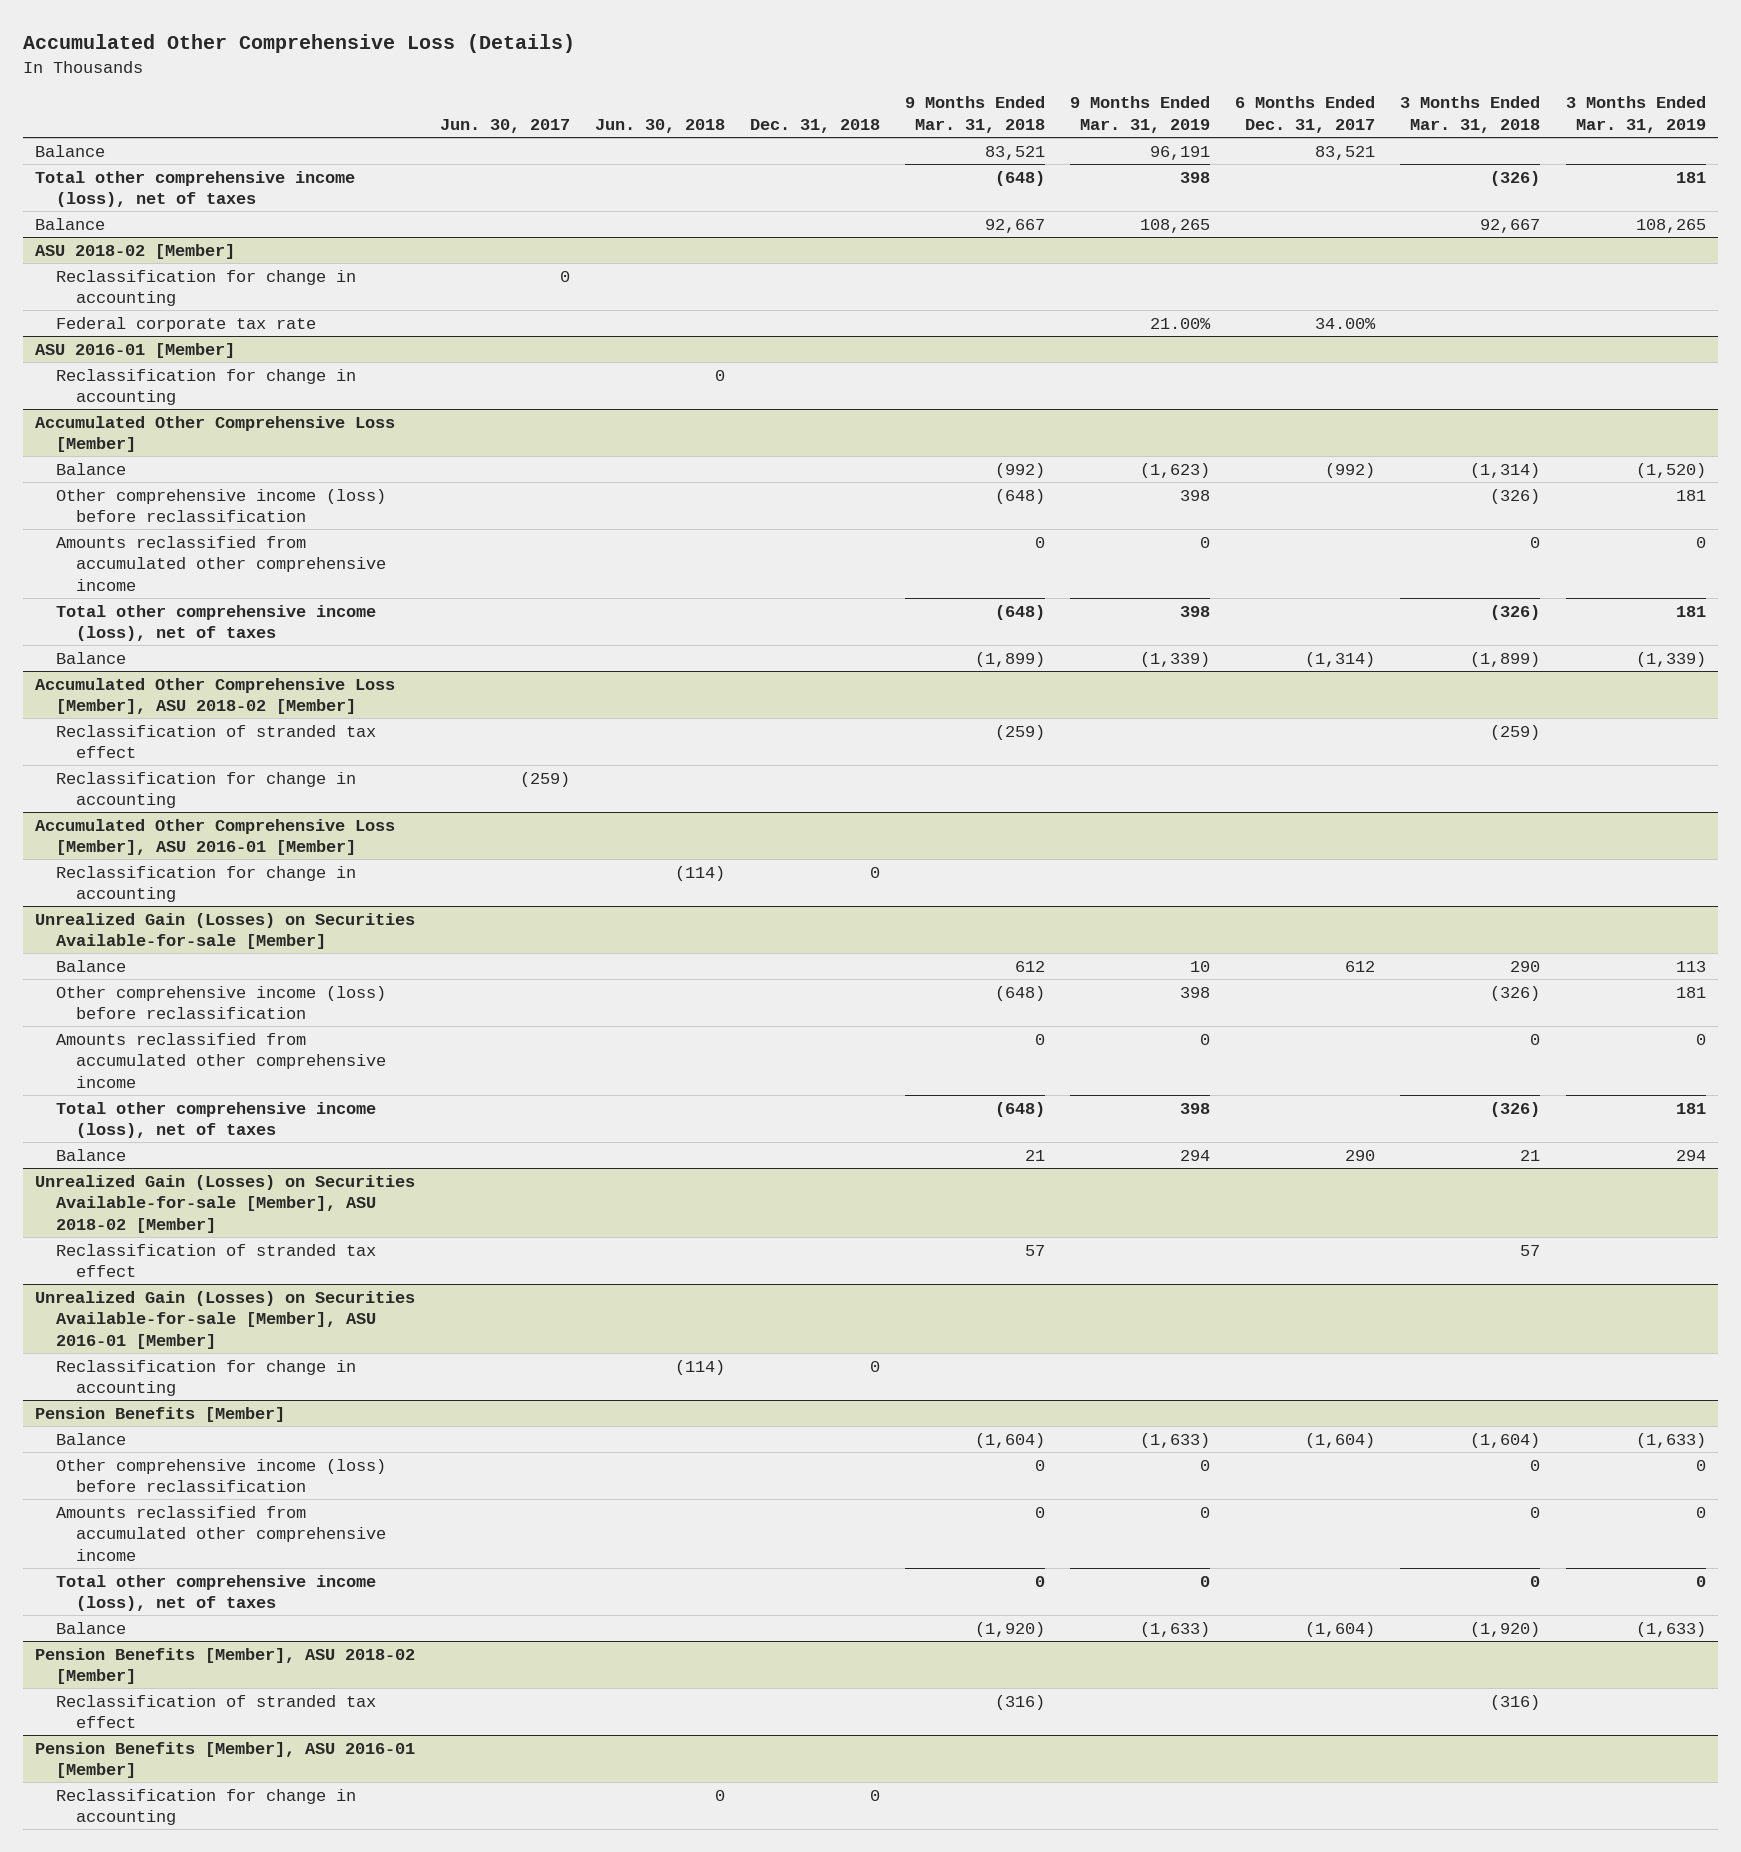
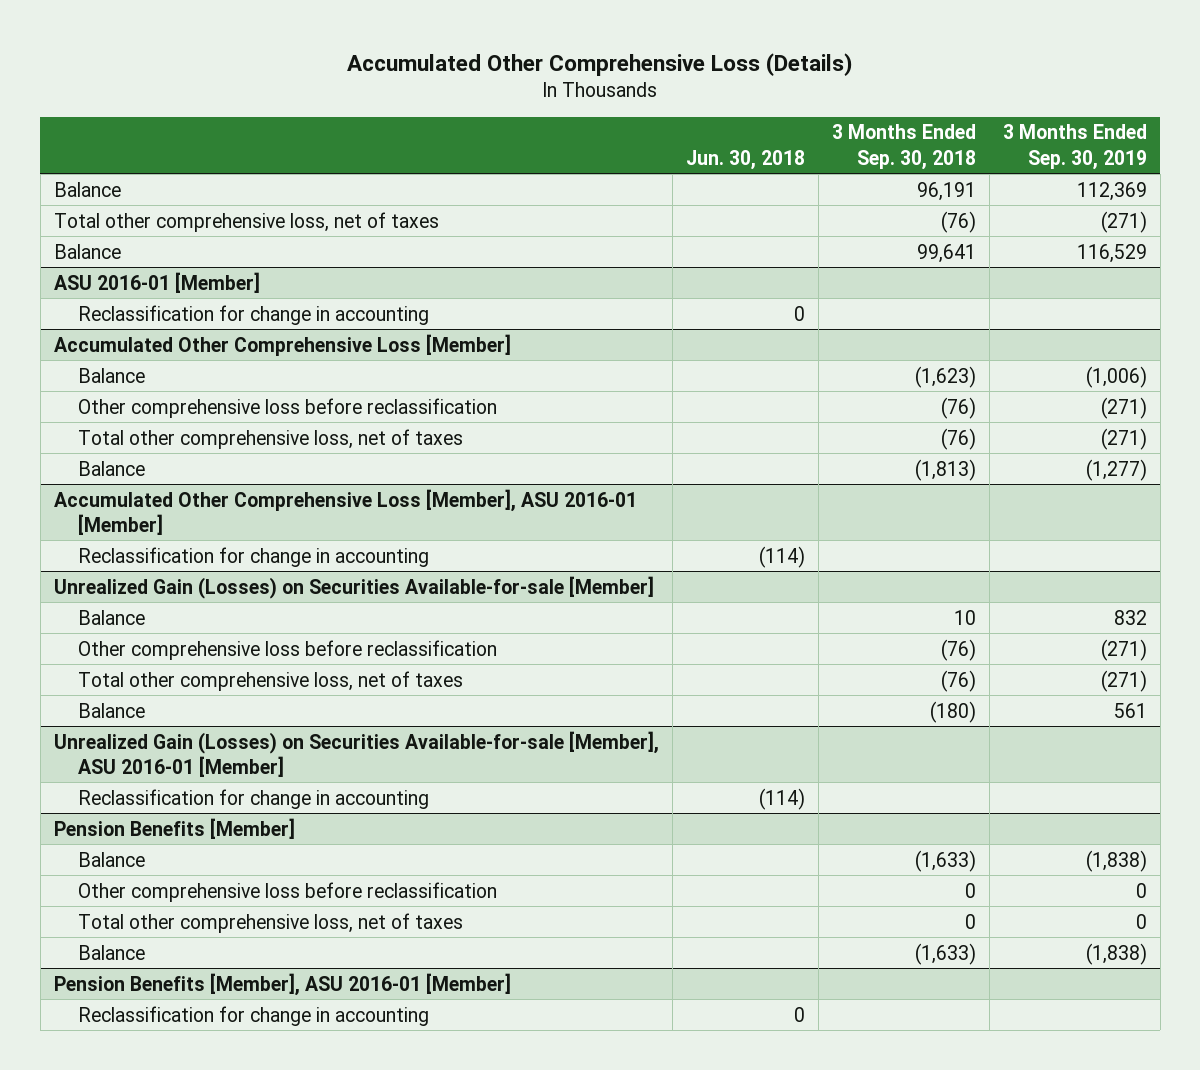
[440,118,571,133] Jun. 30, 2017 -> none
[750,118,881,133] Dec. 31, 2018 -> none
[905,96,1046,133] 9 Months Ended Mar. 31, 2018 -> none
[1070,96,1211,133] 9 Months Ended Mar. 31, 2019 -> none
[1235,96,1376,133] 6 Months Ended Dec. 31, 2017 -> none
[1400,96,1541,133] 3 Months Ended Mar. 31, 2018 -> none
[1565,96,1706,133] 3 Months Ended Mar. 31, 2019 -> none
none -> [831,124,976,170] 3 Months Ended Sep. 30, 2018
none -> [1002,124,1147,170] 3 Months Ended Sep. 30, 2019
[35,170,356,208] Total other comprehensive income (loss), net of taxes -> [53,211,439,232] Total other comprehensive loss, net of taxes
[35,243,236,259] ASU 2018-02 [Member] -> none
[55,269,356,307] Reclassification for change in accounting -> none
[55,316,316,332] Federal corporate tax rate -> none
[55,535,387,591] Amounts reclassified from accumulated other comprehensive income -> none
[55,488,386,523] Other comprehensive income (loss) before reclassification -> [77,397,497,418] Other comprehensive loss before reclassification
[55,604,376,642] Total other comprehensive income (loss), net of taxes -> [77,428,463,449] Total other comprehensive loss, net of taxes
[35,677,396,715] Accumulated Other Comprehensive Loss [Member], ASU 2018-02 [Member] -> none
[55,724,376,759] Reclassification of stranded tax effect -> none
[55,771,356,809] Reclassification for change in accounting -> none
[55,1032,387,1088] Amounts reclassified from accumulated other comprehensive income -> none
[55,985,386,1020] Other comprehensive income (loss) before reclassification -> [77,639,497,660] Other comprehensive loss before reclassification
[55,1101,376,1139] Total other comprehensive income (loss), net of taxes -> [77,670,463,691] Total other comprehensive loss, net of taxes
[35,1174,416,1233] Unrealized Gain (Losses) on Securities Available-for-sale [Member], ASU 2018-02 [Member] -> none
[55,1243,376,1278] Reclassification of stranded tax effect -> none
[55,1505,387,1561] Amounts reclassified from accumulated other comprehensive income -> none
[55,1458,386,1493] Other comprehensive income (loss) before reclassification -> [77,881,497,902] Other comprehensive loss before reclassification
[55,1574,376,1612] Total other comprehensive income (loss), net of taxes -> [77,912,463,933] Total other comprehensive loss, net of taxes
[35,1647,416,1685] Pension Benefits [Member], ASU 2018-02 [Member] -> none
[55,1694,376,1729] Reclassification of stranded tax effect -> none

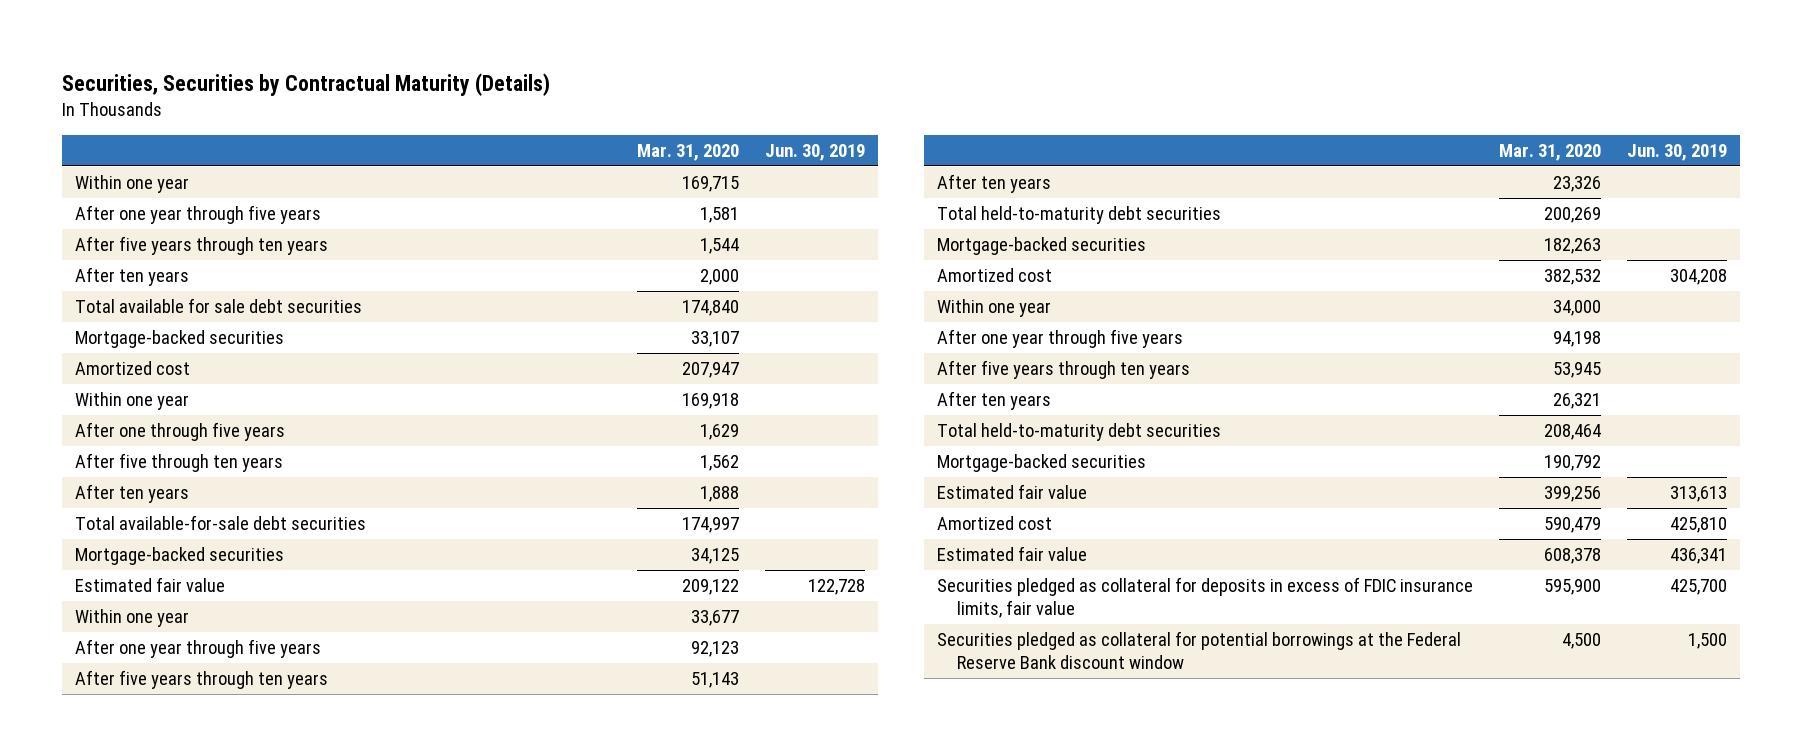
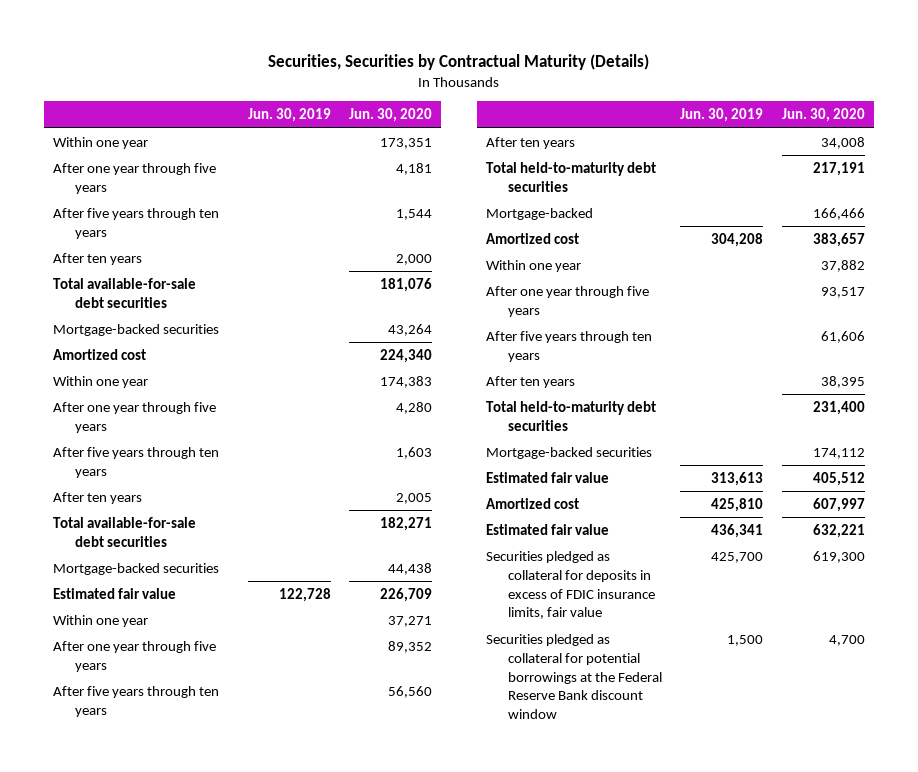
[636,143,739,161] Mar. 31, 2020 -> none
none -> [348,108,432,123] Jun. 30, 2020
[74,298,362,314] Total available for sale debt securities -> [53,277,197,308] Total available-for-sale debt securities
[74,422,285,442] After one through five years -> [53,401,217,433] After one year through five years
[74,453,283,473] After five through ten years -> [53,446,220,478] After five years through ten years
[937,237,1147,256] Mortgage-backed securities -> [486,207,594,220] Mortgage-backed

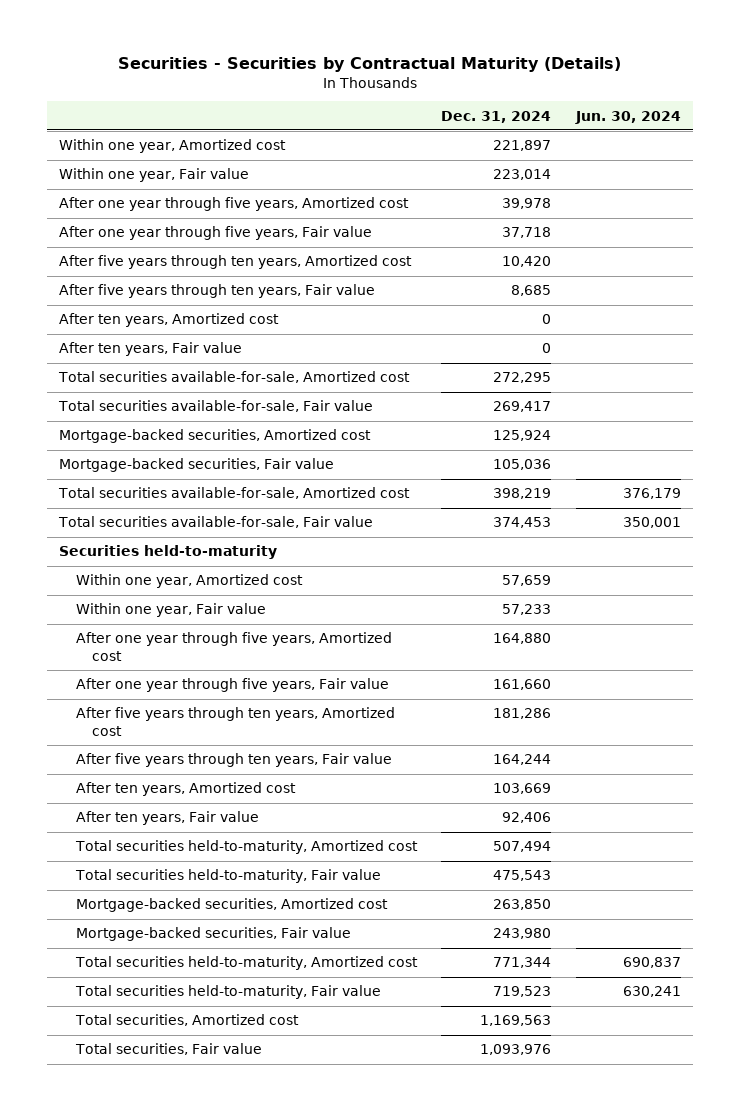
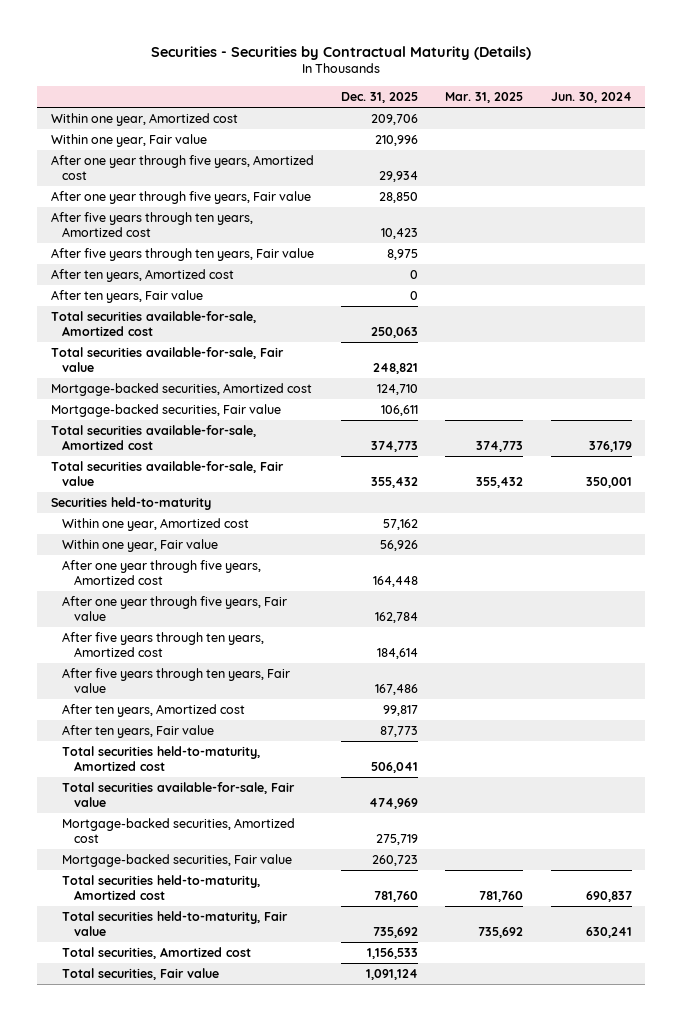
[441,110,552,123] Dec. 31, 2024 -> none
none -> [341,92,419,104] Dec. 31, 2025
none -> [445,92,524,104] Mar. 31, 2025
[74,869,381,884] Total securities held-to-maturity, Fair value -> [62,782,296,807] Total securities available-for-sale, Fair value

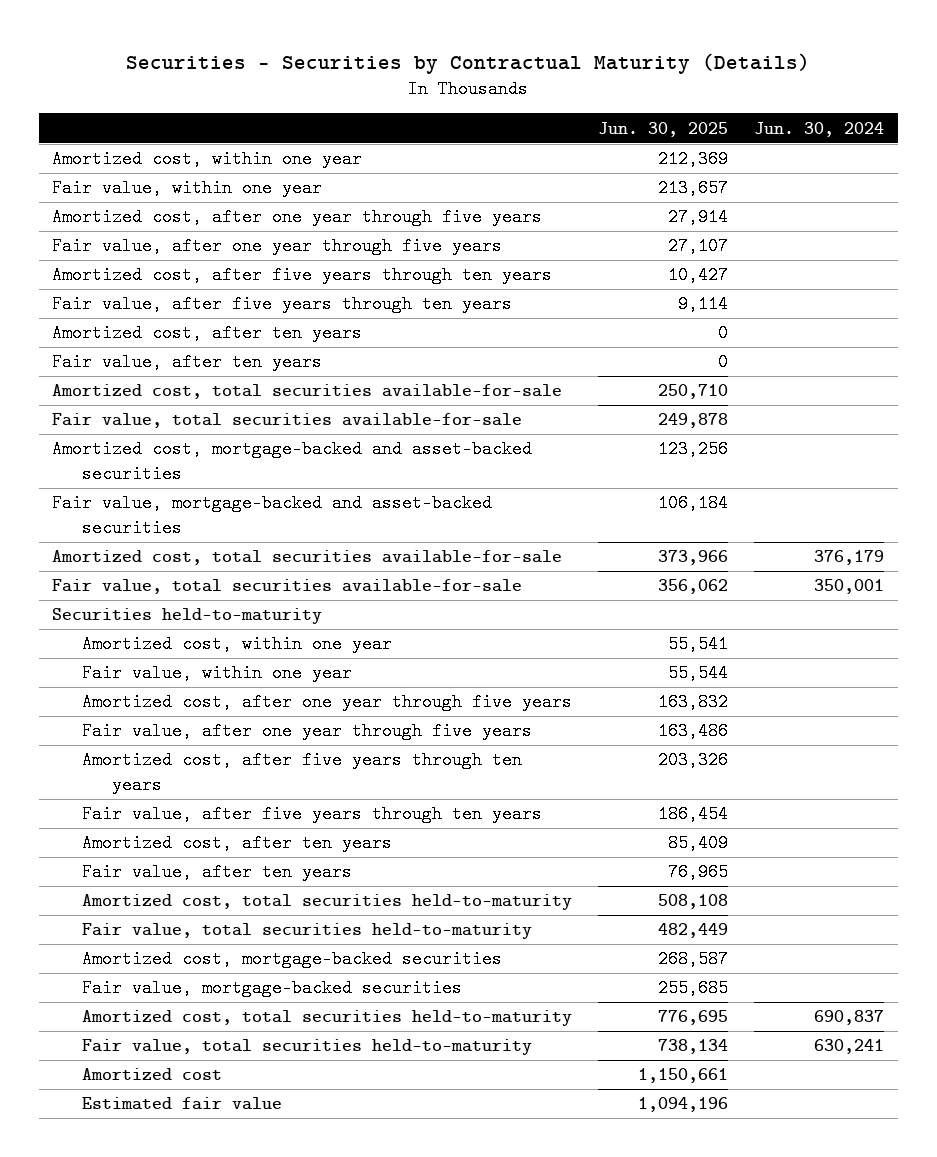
[341,92,419,104] Dec. 31, 2025 -> none
[445,92,524,104] Mar. 31, 2025 -> none
none -> [598,121,729,137] Jun. 30, 2025
[50,113,238,127] Within one year, Amortized cost -> [52,150,363,169] Amortized cost, within one year
[50,134,207,148] Within one year, Fair value -> [52,179,323,198] Fair value, within one year
[50,155,314,180] After one year through five years, Amortized cost -> [52,208,543,227] Amortized cost, after one year through five years
[50,191,311,205] After one year through five years, Fair value -> [52,237,503,256] Fair value, after one year through five years
[50,212,253,237] After five years through ten years, Amortized cost -> [52,266,553,285] Amortized cost, after five years through ten years
[50,248,314,262] After five years through ten years, Fair value -> [52,295,513,314] Fair value, after five years through ten years
[50,269,234,283] After ten years, Amortized cost -> [52,324,363,343] Amortized cost, after ten years
[50,290,203,304] After ten years, Fair value -> [52,353,323,372] Fair value, after ten years
[50,311,256,336] Total securities available-for-sale, Amortized cost -> [52,384,563,400] Amortized cost, total securities available-for-sale
[50,347,284,372] Total securities available-for-sale, Fair value -> [52,413,523,429] Fair value, total securities available-for-sale
[50,383,312,397] Mortgage-backed securities, Amortized cost -> [52,440,533,483] Amortized cost, mortgage-backed and asset-backed securities
[50,404,281,418] Mortgage-backed securities, Fair value -> [52,494,493,537] Fair value, mortgage-backed and asset-backed securities
[50,425,256,450] Total securities available-for-sale, Amortized cost -> [52,550,563,566] Amortized cost, total securities available-for-sale
[50,461,284,486] Total securities available-for-sale, Fair value -> [52,579,523,595] Fair value, total securities available-for-sale
[62,518,250,532] Within one year, Amortized cost -> [82,635,393,654] Amortized cost, within one year
[62,539,219,553] Within one year, Fair value -> [82,664,353,683] Fair value, within one year
[62,560,262,585] After one year through five years, Amortized cost -> [82,693,573,712] Amortized cost, after one year through five years
[62,596,288,621] After one year through five years, Fair value -> [82,722,533,741] Fair value, after one year through five years
[62,632,265,657] After five years through ten years, Amortized cost -> [82,751,523,794] Amortized cost, after five years through ten years
[62,668,291,693] After five years through ten years, Fair value -> [82,805,543,824] Fair value, after five years through ten years
[62,704,246,718] After ten years, Amortized cost -> [82,834,393,853] Amortized cost, after ten years
[62,725,215,739] After ten years, Fair value -> [82,863,353,882] Fair value, after ten years
[62,746,261,771] Total securities held-to-maturity, Amortized cost -> [82,894,573,911] Amortized cost, total securities held-to-maturity
[62,782,296,807] Total securities available-for-sale, Fair value -> [82,923,533,940] Fair value, total securities held-to-maturity
[62,818,296,843] Mortgage-backed securities, Amortized cost -> [82,950,503,969] Amortized cost, mortgage-backed securities
[62,854,293,868] Mortgage-backed securities, Fair value -> [82,979,463,998] Fair value, mortgage-backed securities
[62,875,261,900] Total securities held-to-maturity, Amortized cost -> [82,1010,573,1027] Amortized cost, total securities held-to-maturity
[62,911,289,936] Total securities held-to-maturity, Fair value -> [82,1039,533,1056] Fair value, total securities held-to-maturity
[62,947,252,960] Total securities, Amortized cost -> [82,1068,223,1081] Amortized cost
[62,968,220,981] Total securities, Fair value -> [82,1097,283,1111] Estimated fair value

